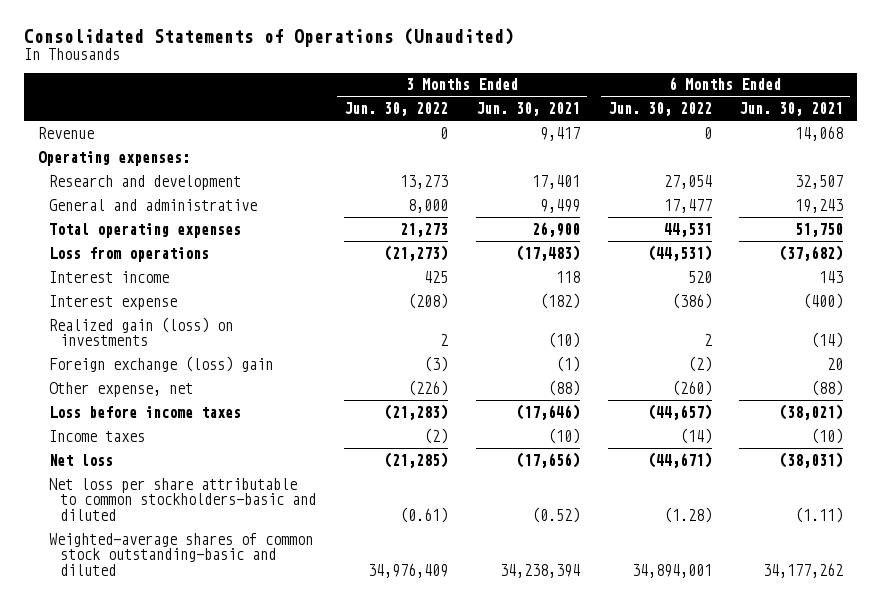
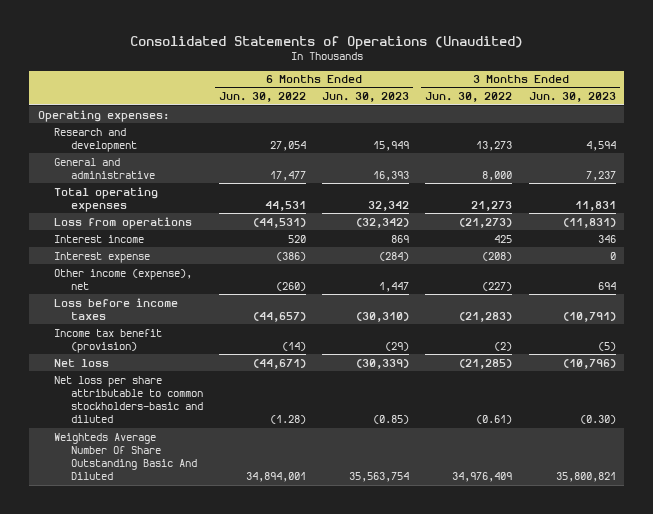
[475,102,580,117] Jun. 30, 2021 -> none
[739,102,844,117] Jun. 30, 2021 -> none
none -> [322,92,410,103] Jun. 30, 2023
none -> [528,92,616,103] Jun. 30, 2023
[37,126,94,139] Revenue -> none
[49,316,234,347] Realized gain (loss) on investments -> none
[49,355,274,372] Foreign exchange (loss) gain -> none
[49,381,194,397] Other expense, net -> [54,268,193,290] Other income (expense), net
[407,379,448,396] (226) -> [482,281,513,291] (227)
[49,429,146,442] Income taxes -> [54,328,163,353] Income tax benefit (provision)
[49,532,314,576] Weighted-average shares of common stock outstanding-basic and diluted -> [54,432,197,481] Weighteds Average Number Of Share Outstanding Basic And Diluted

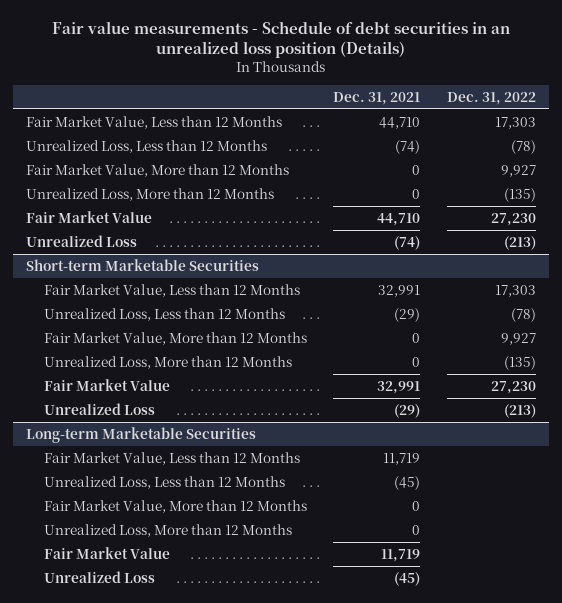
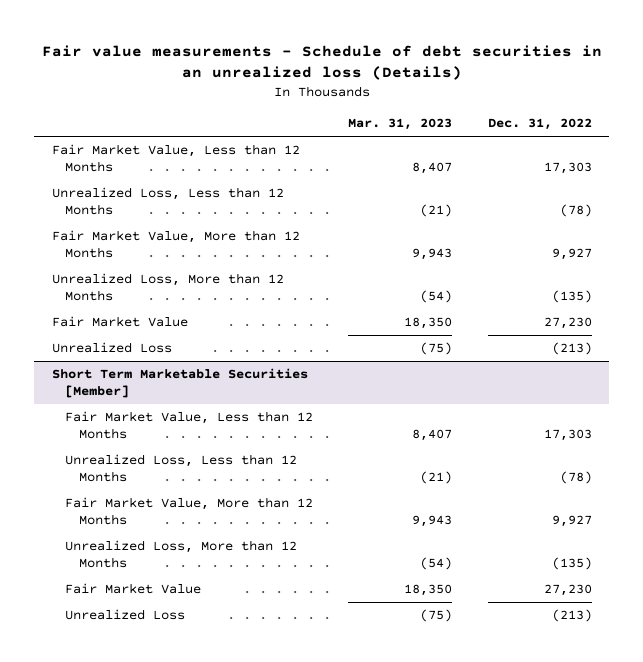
[51,20,510,59] Fair value measurements - Schedule of debt securities in an unrealized loss position (Details) -> [41,44,602,81] Fair value measurements - Schedule of debt securities in an unrealized loss (Details)
[333,91,421,105] Dec. 31, 2021 -> none
none -> [348,118,453,131] Mar. 31, 2023
[26,258,260,271] Short-term Marketable Securities -> [51,368,308,398] Short Term Marketable Securities [Member]
[26,426,257,443] Long-term Marketable Securities -> none
[43,451,300,465] Fair Market Value, Less than 12 Months -> none
[43,475,285,489] Unrealized Loss, Less than 12 Months -> none
[43,499,307,513] Fair Market Value, More than 12 Months -> none
[43,523,292,537] Unrealized Loss, More than 12 Months -> none
[43,546,170,559] Fair Market Value -> none
[43,570,155,583] Unrealized Loss -> none

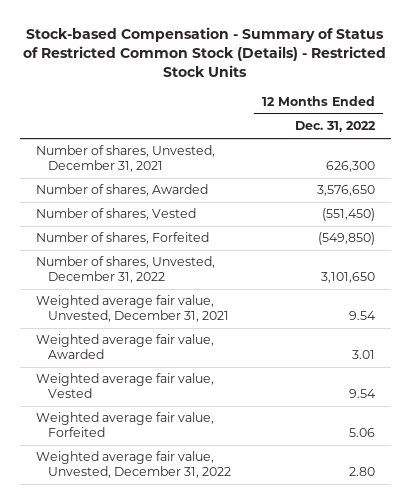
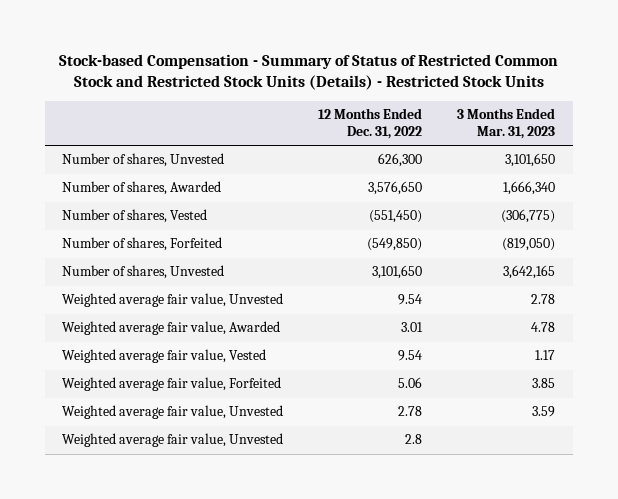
[23,27,387,78] Stock-based Compensation - Summary of Status of Restricted Common Stock (Details) - Restricted Stock Units -> [58,53,558,91] Stock-based Compensation - Summary of Status of Restricted Common Stock and Restricted Stock Units (Details) - Restricted Stock Units
none -> [457,108,556,140] 3 Months Ended Mar. 31, 2023
[35,145,215,172] Number of shares, Unvested, December 31, 2021 -> [62,153,225,168] Number of shares, Unvested
[35,256,215,283] Number of shares, Unvested, December 31, 2022 -> [62,265,225,280] Number of shares, Unvested
[35,295,229,322] Weighted average fair value, Unvested, December 31, 2021 -> [62,293,284,308] Weighted average fair value, Unvested
[35,451,231,478] Weighted average fair value, Unvested, December 31, 2022 -> [62,405,284,420] Weighted average fair value, Unvested
[349,466,376,476] 2.80 -> [398,406,423,417] 2.78
none -> [62,433,284,448] Weighted average fair value, Unvested

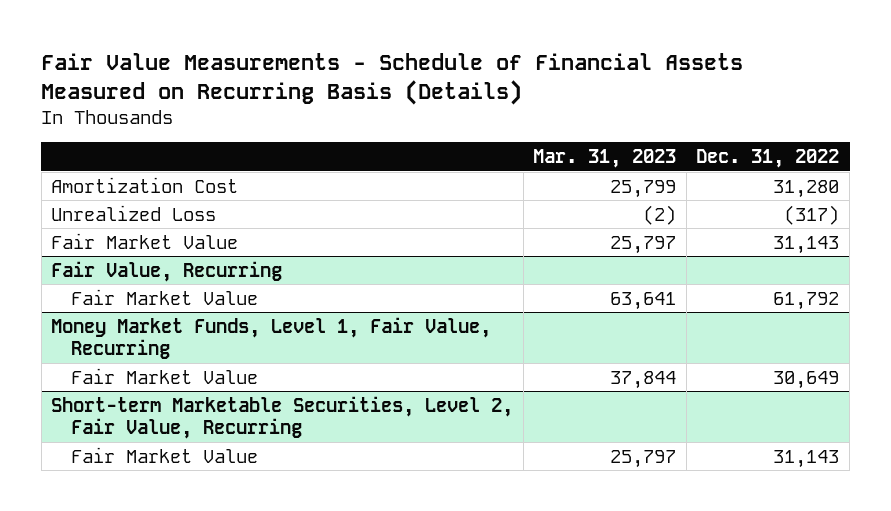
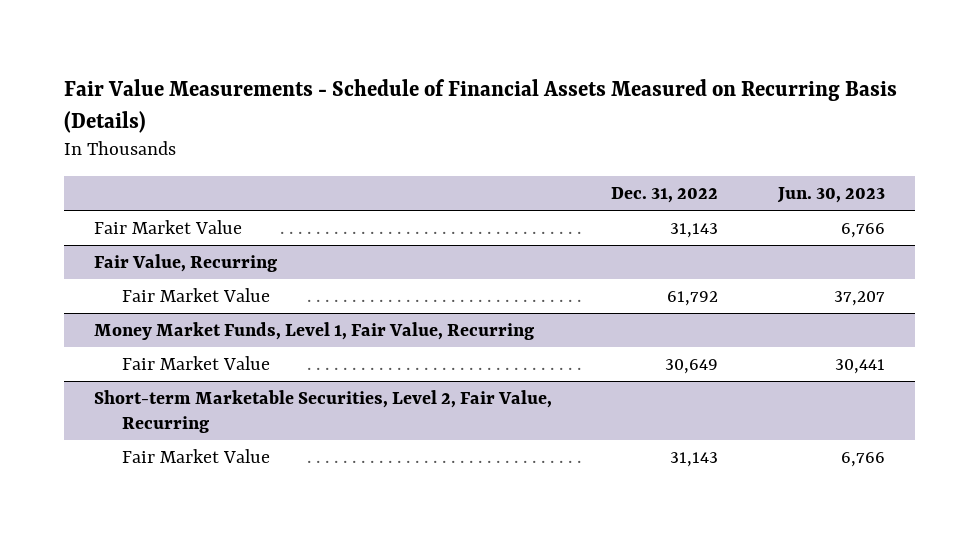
[533,149,677,169] Mar. 31, 2023 -> none
none -> [776,187,885,204] Jun. 30, 2023
[51,176,239,193] Amortization Cost -> none
[51,204,217,221] Unrealized Loss -> none

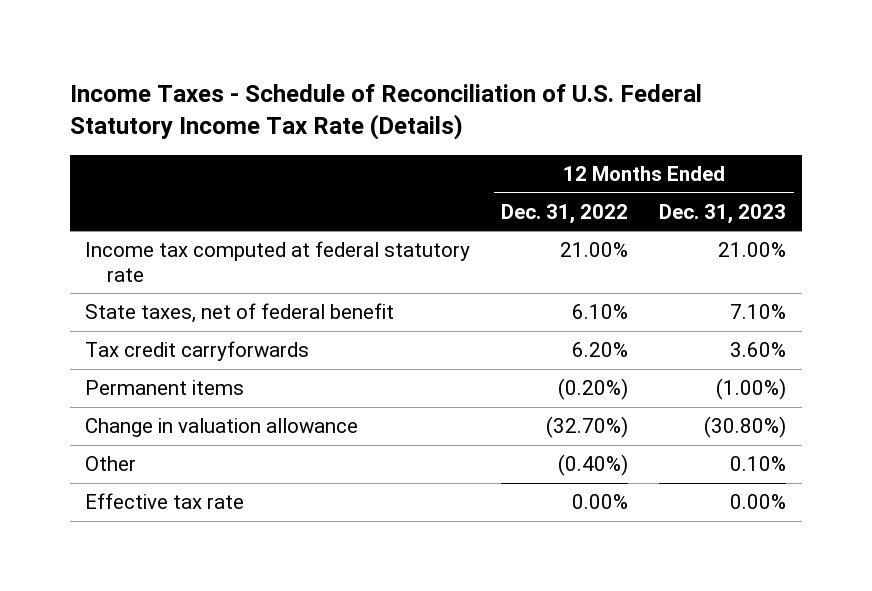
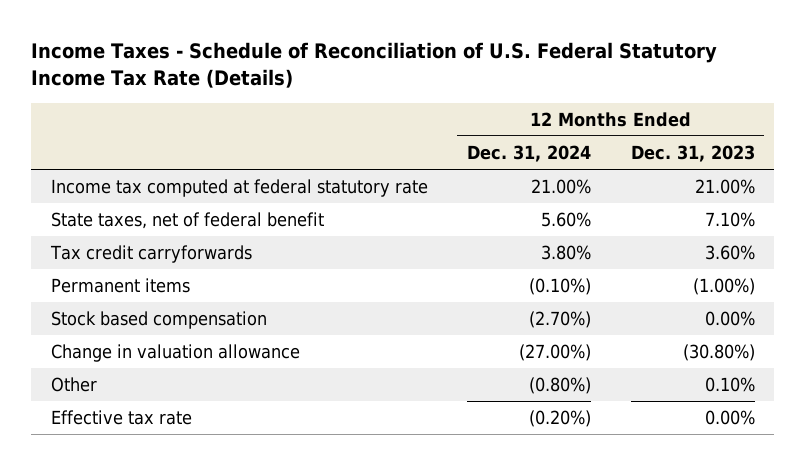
[501,203,629,224] Dec. 31, 2022 -> none
none -> [467,144,592,162] Dec. 31, 2024
none -> [50,310,267,329] Stock based compensation

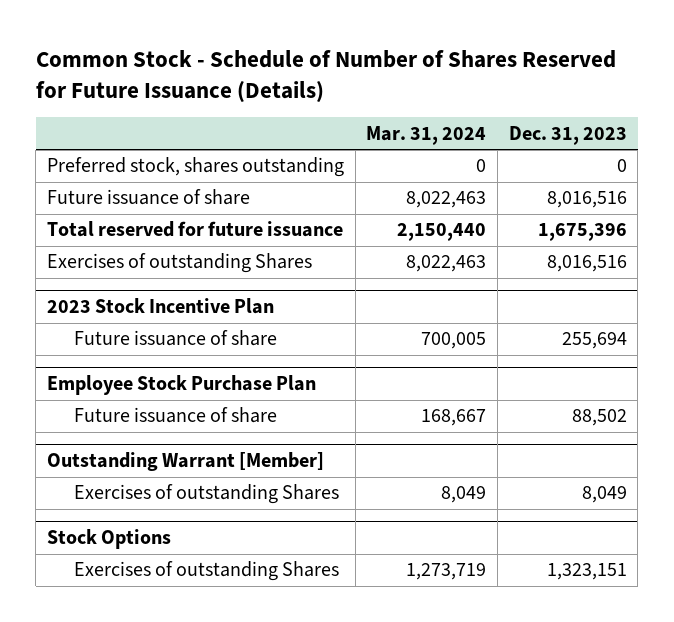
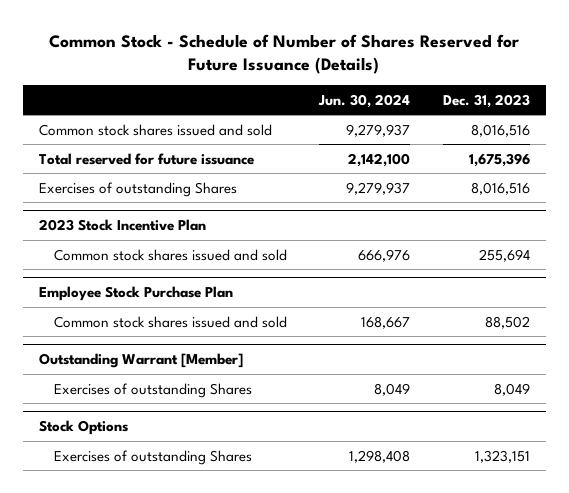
[366,125,487,145] Mar. 31, 2024 -> none
none -> [318,93,411,108] Jun. 30, 2024
[47,157,345,178] Preferred stock, shares outstanding -> none
[47,189,251,206] Future issuance of share -> [39,123,273,136] Common stock shares issued and sold
[74,330,278,347] Future issuance of share -> [53,248,287,261] Common stock shares issued and sold
[74,407,278,424] Future issuance of share -> [53,315,287,328] Common stock shares issued and sold

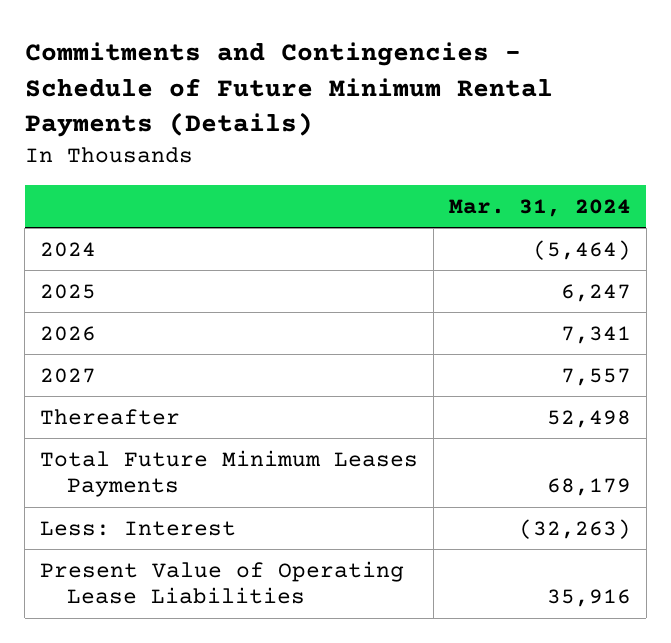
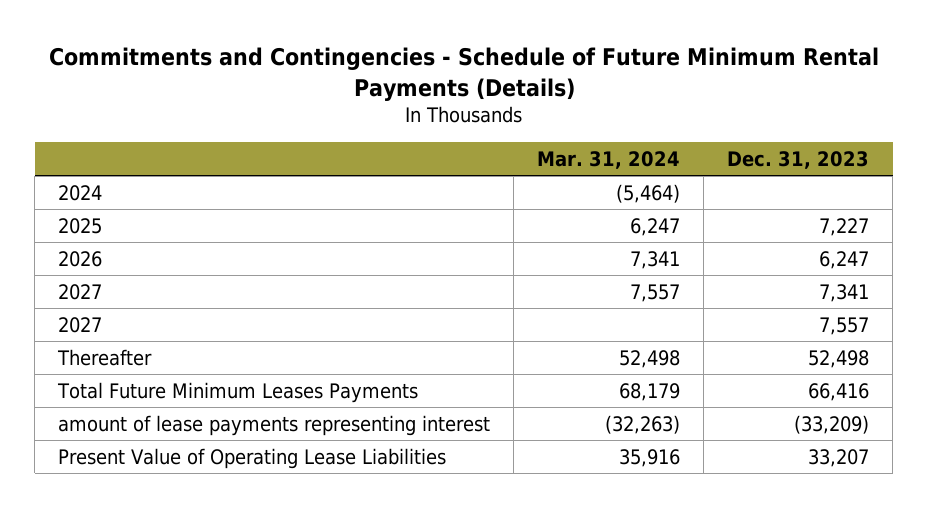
none -> [727,150,870,169] Dec. 31, 2023
none -> [58,316,103,333] 2027
[39,520,236,536] Less: Interest -> [58,414,491,436] amount of lease payments representing interest

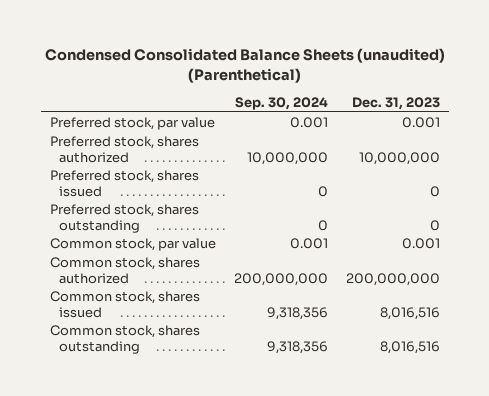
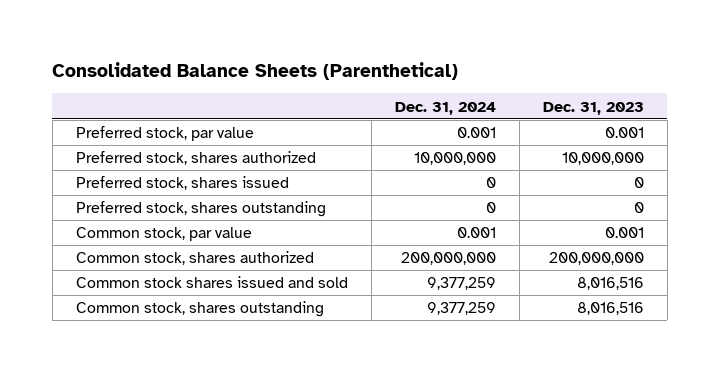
[44,48,445,84] Condensed Consolidated Balance Sheets (unaudited) (Parenthetical) -> [52,62,459,81] Consolidated Balance Sheets (Parenthetical)
[234,97,328,111] Sep. 30, 2024 -> none
none -> [394,101,496,115] Dec. 31, 2024
[49,291,200,318] Common stock, shares issued -> [75,276,348,289] Common stock shares issued and sold

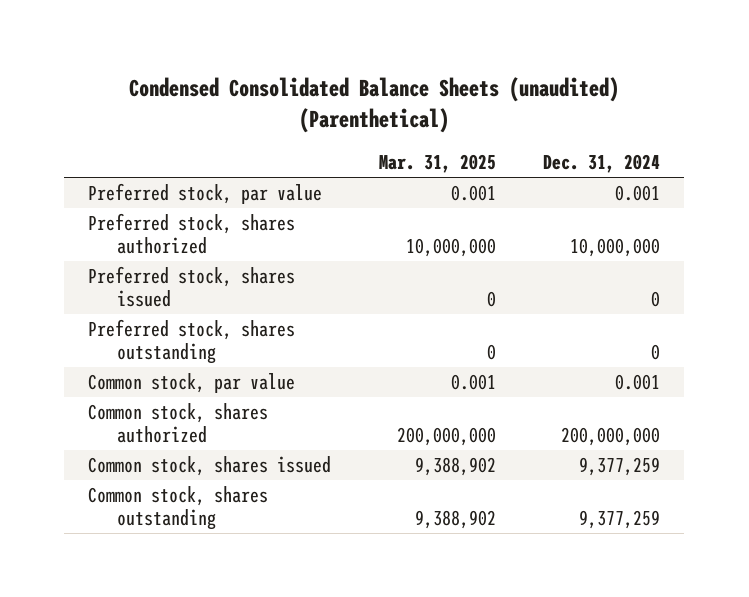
[52,62,459,81] Consolidated Balance Sheets (Parenthetical) -> [129,76,620,134] Condensed Consolidated Balance Sheets (unaudited) (Parenthetical)
[542,101,644,115] Dec. 31, 2023 -> none
none -> [378,154,496,174] Mar. 31, 2025
[75,276,348,289] Common stock shares issued and sold -> [88,455,332,476] Common stock, shares issued

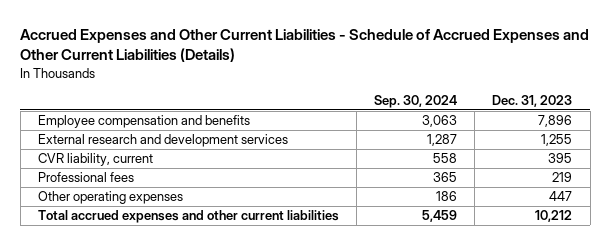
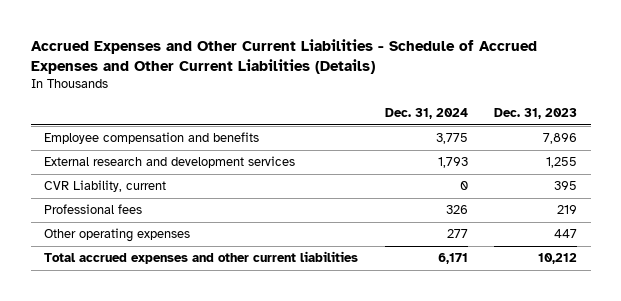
[374,94,458,108] Sep. 30, 2024 -> none
none -> [384,108,468,120] Dec. 31, 2024
[37,153,153,167] CVR liability, current -> [43,180,166,193] CVR Liability, current

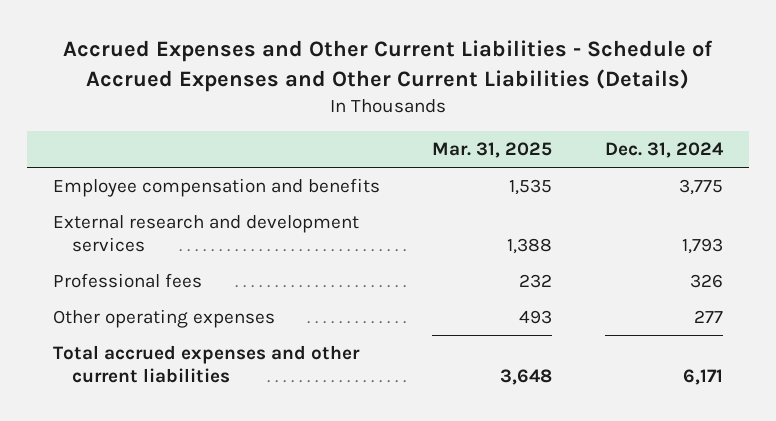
[494,108,578,120] Dec. 31, 2023 -> none
none -> [432,141,553,158] Mar. 31, 2025
[43,180,166,193] CVR Liability, current -> none

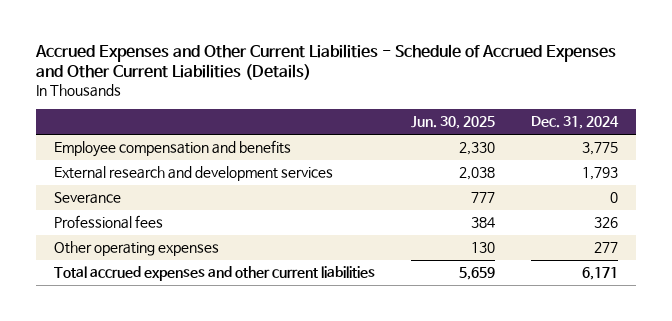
[432,141,553,158] Mar. 31, 2025 -> none
none -> [410,116,495,130] Jun. 30, 2025
none -> [53,192,121,205] Severance

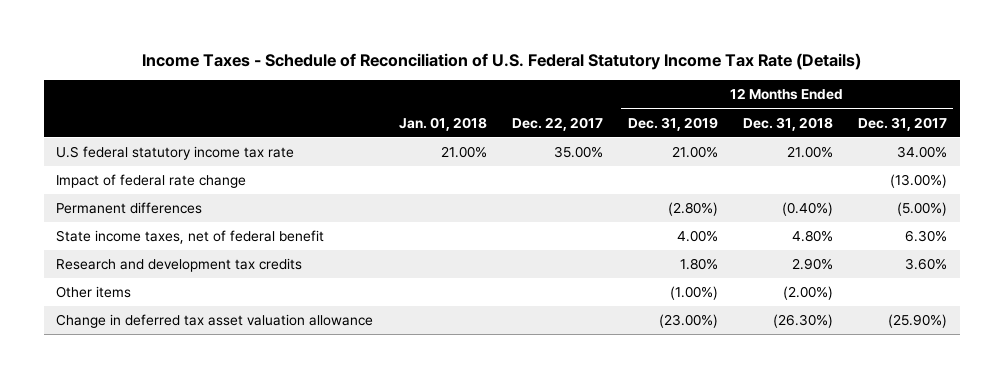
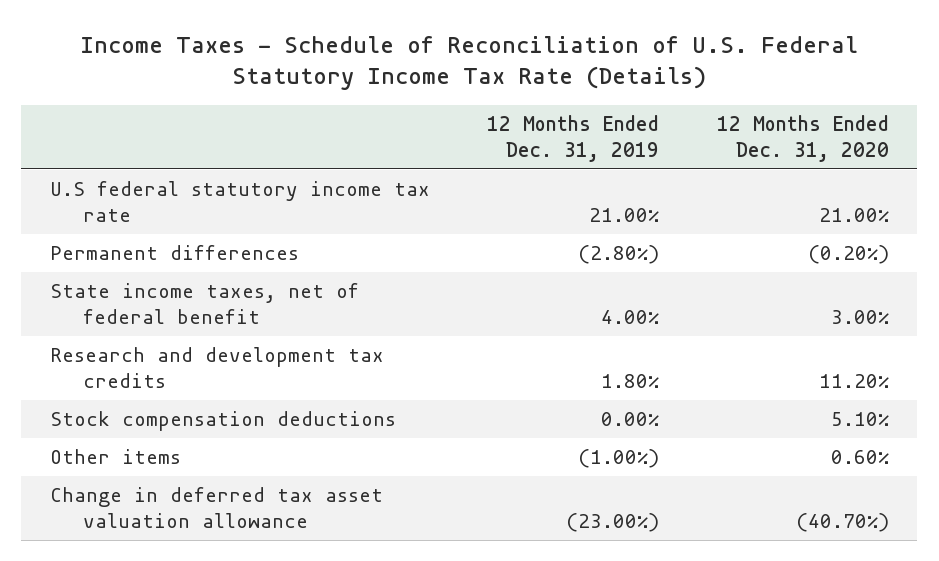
[398,116,487,131] Jan. 01, 2018 -> none
[511,116,603,131] Dec. 22, 2017 -> none
[742,116,833,131] Dec. 31, 2018 -> none
[857,116,947,131] Dec. 31, 2017 -> none
none -> [716,114,889,162] 12 Months Ended Dec. 31, 2020
[56,174,247,189] Impact of federal rate change -> none
none -> [50,411,397,432] Stock compensation deductions

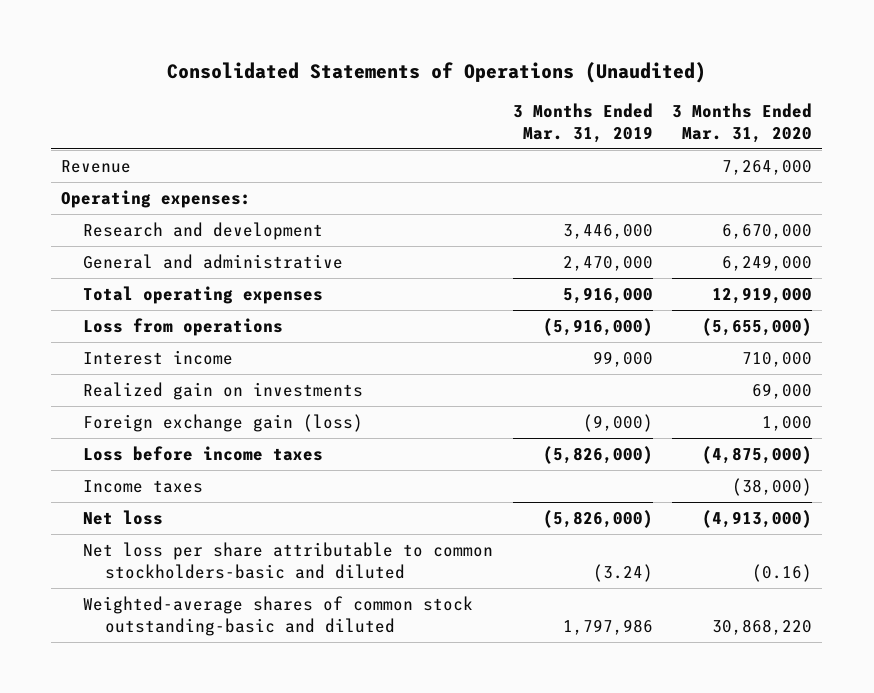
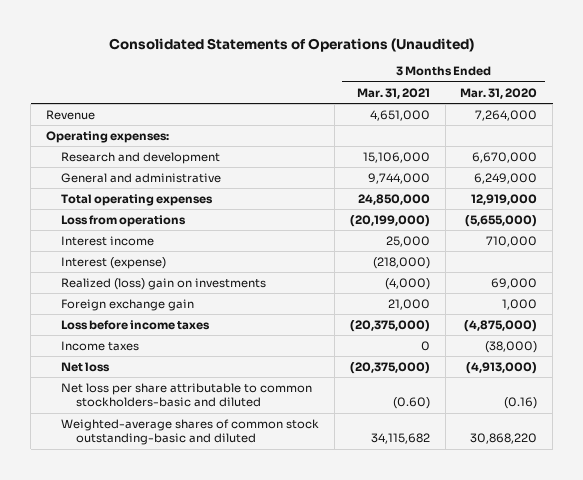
[512,103,653,143] 3 Months Ended Mar. 31, 2019 -> none
none -> [356,87,430,99] Mar. 31, 2021
none -> [60,256,166,269] Interest (expense)
[82,382,363,401] Realized gain on investments -> [60,277,266,290] Realized (loss) gain on investments
[82,414,363,433] Foreign exchange gain (loss) -> [60,298,194,311] Foreign exchange gain

